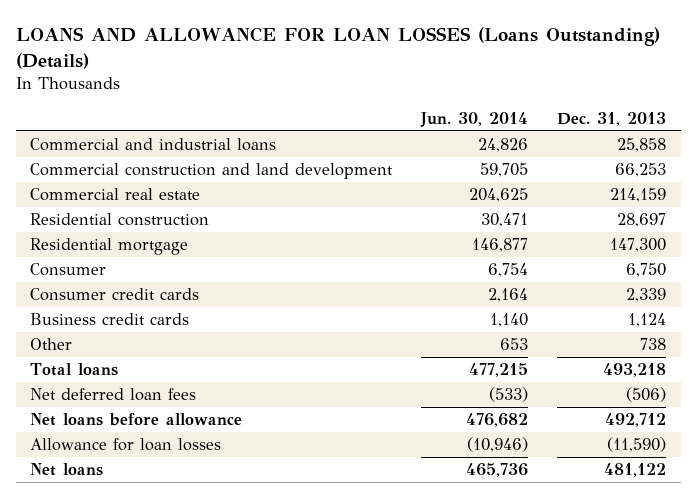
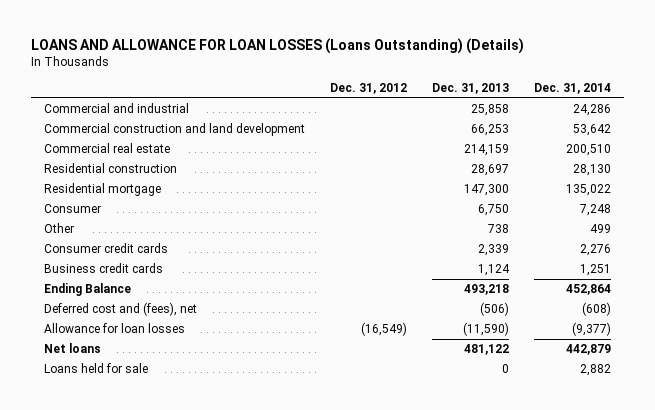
[420,112,529,128] Jun. 30, 2014 -> none
none -> [329,83,407,95] Dec. 31, 2012
none -> [534,83,612,95] Dec. 31, 2014
[30,138,277,152] Commercial and industrial loans -> [43,103,189,114] Commercial and industrial
[30,338,73,351] Other -> [43,223,74,234] Other
[30,413,243,427] Net loans before allowance -> none
[30,363,119,377] Total loans -> [43,283,131,297] Ending Balance
[30,388,197,402] Net deferred loan fees -> [43,302,197,317] Deferred cost and (fees), net
none -> [43,363,148,374] Loans held for sale

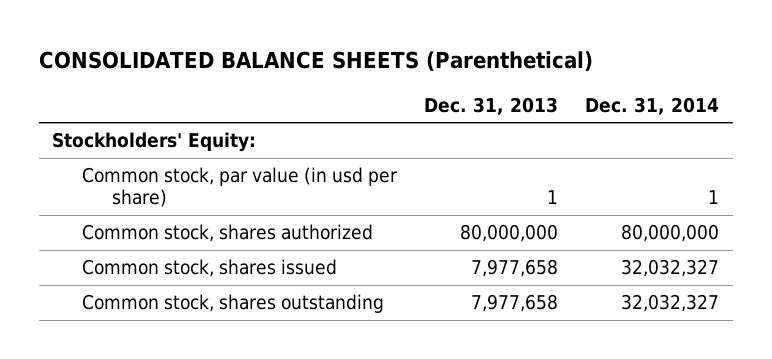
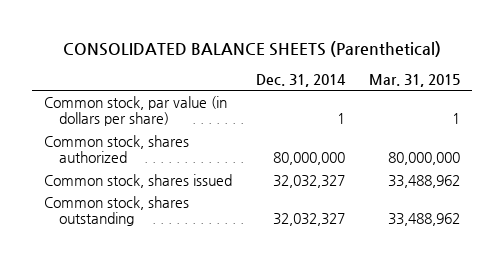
[424,96,559,115] Dec. 31, 2013 -> none
none -> [368,74,460,88] Mar. 31, 2015
[52,132,257,153] Stockholders' Equity: -> none
[82,167,399,208] Common stock, par value (in usd per share) -> [44,96,228,127] Common stock, par value (in dollars per share)

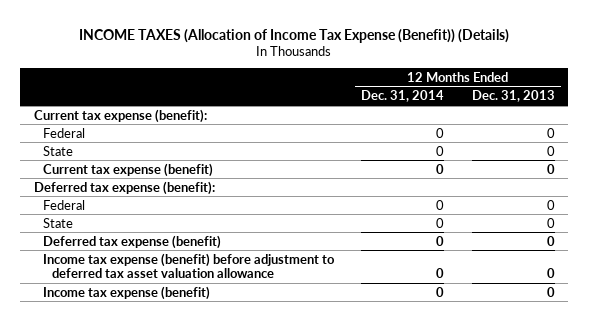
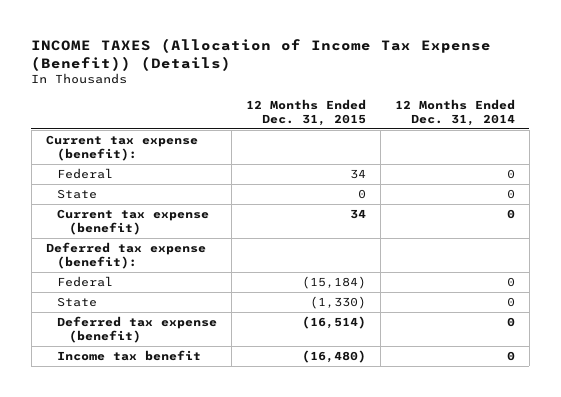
[471,90,555,103] Dec. 31, 2013 -> none
none -> [246,98,367,127] 12 Months Ended Dec. 31, 2015
[43,252,336,279] Income tax expense (benefit) before adjustment to deferred tax asset valuation allowance -> none
[43,285,211,300] Income tax expense (benefit) -> [57,349,202,361] Income tax benefit

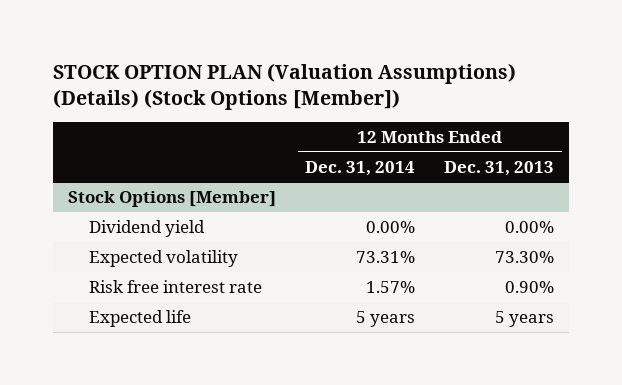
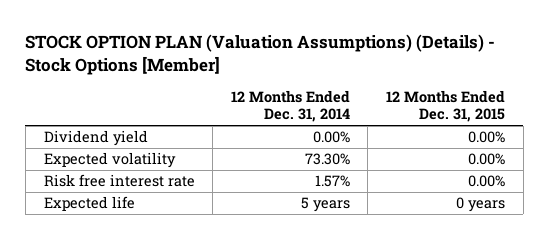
[52,62,516,111] STOCK OPTION PLAN (Valuation Assumptions) (Details) (Stock Options [Member]) -> [25,34,496,76] STOCK OPTION PLAN (Valuation Assumptions) (Details) - Stock Options [Member]
[444,160,555,176] Dec. 31, 2013 -> none
none -> [385,90,505,123] 12 Months Ended Dec. 31, 2015
[67,190,276,207] Stock Options [Member] -> none
[355,250,415,263] 73.31% -> [304,153,350,166] 73.30%

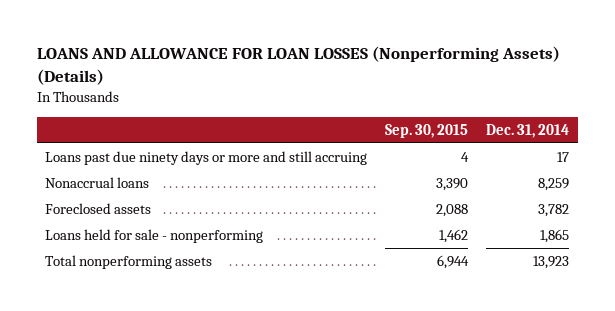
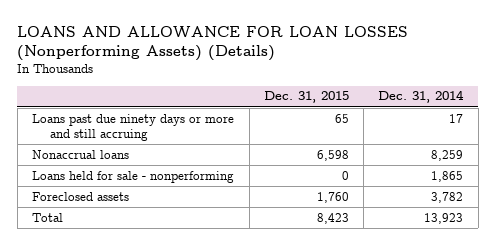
[385,124,469,139] Sep. 30, 2015 -> none
none -> [263,91,349,104] Dec. 31, 2015
[45,202,152,214] Foreclosed assets -> [32,191,130,201] Foreclosed assets
[45,254,213,269] Total nonperforming assets -> [32,212,64,222] Total

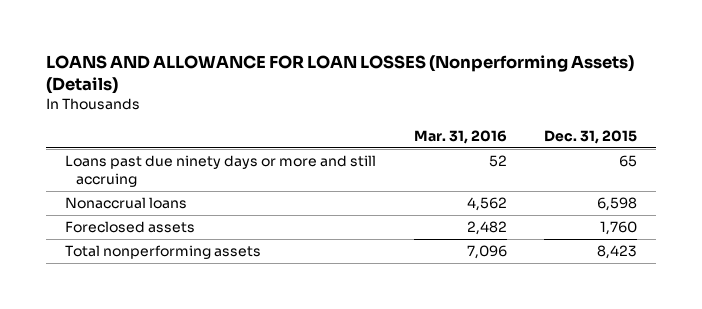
[378,90,465,104] Dec. 31, 2014 -> none
none -> [413,129,507,144] Mar. 31, 2016
[32,170,235,183] Loans held for sale - nonperforming -> none
[32,212,64,222] Total -> [64,245,261,260] Total nonperforming assets

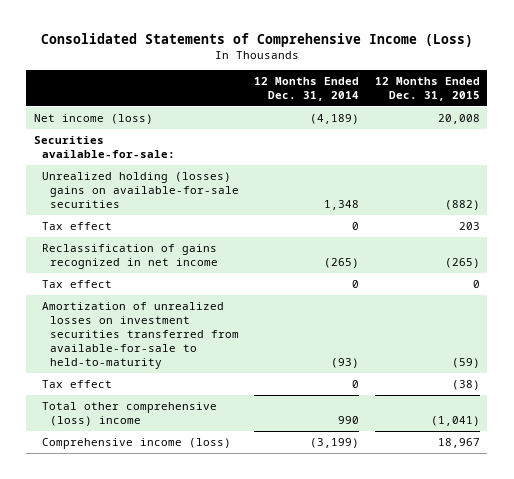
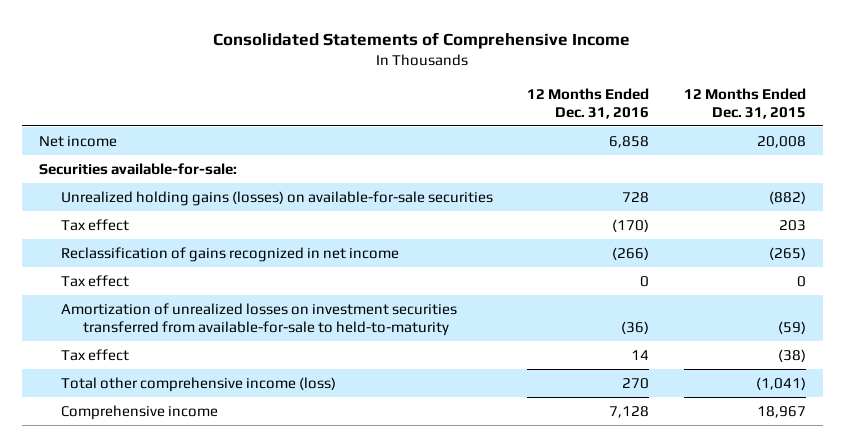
[40,32,473,47] Consolidated Statements of Comprehensive Income (Loss) -> [213,31,631,49] Consolidated Statements of Comprehensive Income
[254,76,360,101] 12 Months Ended Dec. 31, 2014 -> none
none -> [527,87,650,119] 12 Months Ended Dec. 31, 2016
[34,114,154,125] Net income (loss) -> [38,135,117,147] Net income
[41,172,239,208] Unrealized holding (losses) gains on available-for-sale securities -> [61,190,494,206] Unrealized holding gains (losses) on available-for-sale securities
[41,402,217,426] Total other comprehensive (loss) income -> [61,376,337,392] Total other comprehensive income (loss)
[41,438,231,450] Comprehensive income (loss) -> [61,404,219,420] Comprehensive income

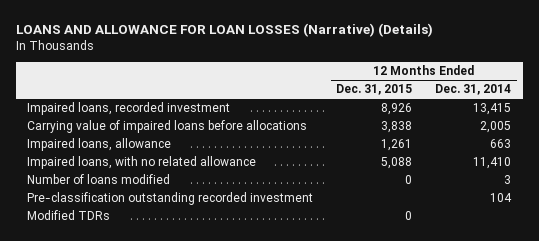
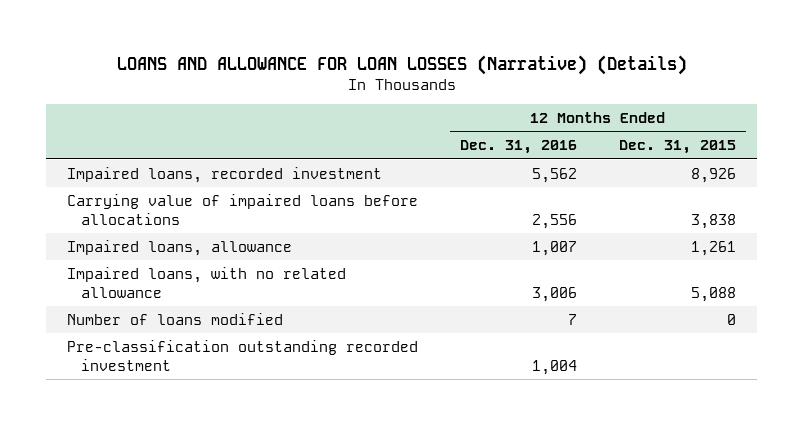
[435,84,512,96] Dec. 31, 2014 -> none
none -> [460,140,578,155] Dec. 31, 2016
[27,210,111,221] Modified TDRs -> none

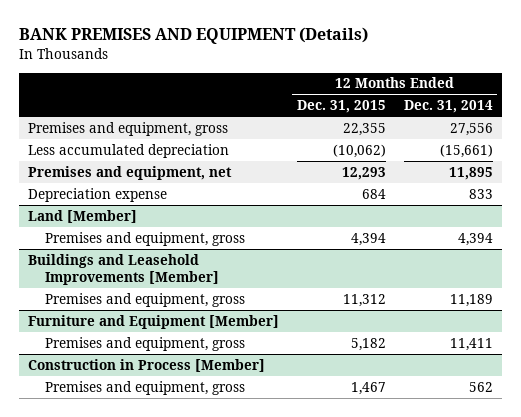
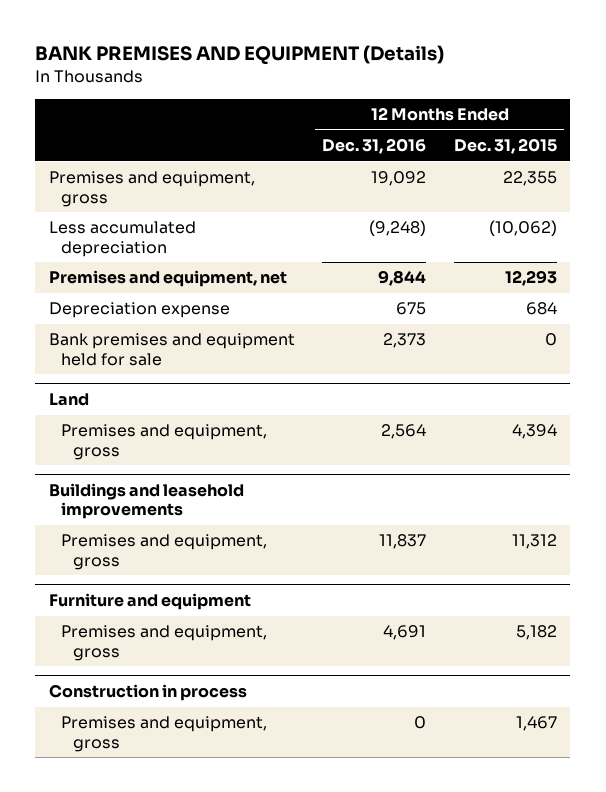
[403,100,493,114] Dec. 31, 2014 -> none
none -> [322,138,427,155] Dec. 31, 2016
none -> [48,333,295,366] Bank premises and equipment held for sale
[27,209,137,223] Land [Member] -> [48,393,89,407] Land
[27,253,219,285] Buildings and Leasehold Improvements [Member] -> [48,483,244,520] Buildings and leasehold improvements
[27,314,279,329] Furniture and Equipment [Member] -> [48,593,251,611] Furniture and equipment
[27,358,265,372] Construction in Process [Member] -> [48,684,247,702] Construction in process

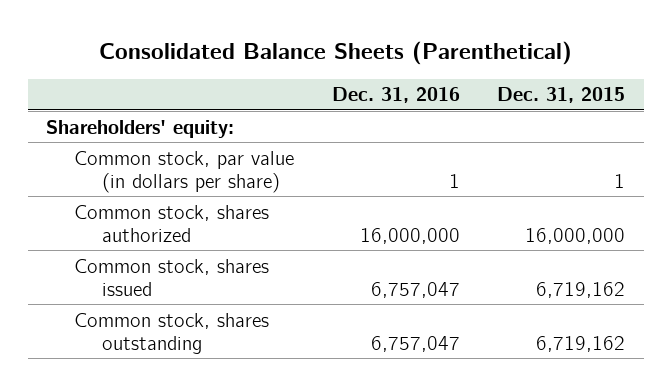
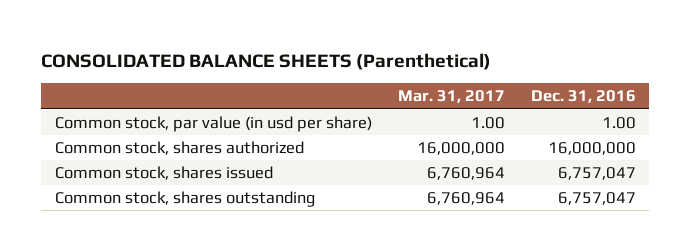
[98,40,572,65] Consolidated Balance Sheets (Parenthetical) -> [41,52,492,70] CONSOLIDATED BALANCE SHEETS (Parenthetical)
[497,87,626,104] Dec. 31, 2015 -> none
none -> [397,90,505,104] Mar. 31, 2017
[46,119,235,138] Shareholders' equity: -> none
[74,150,295,193] Common stock, par value (in dollars per share) -> [54,116,372,133] Common stock, par value (in usd per share)
[448,173,460,188] 1 -> [601,117,636,130] 1.00

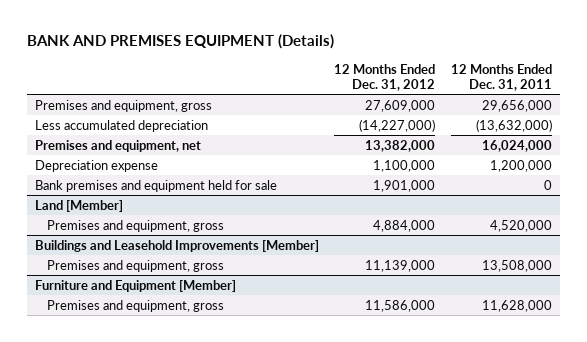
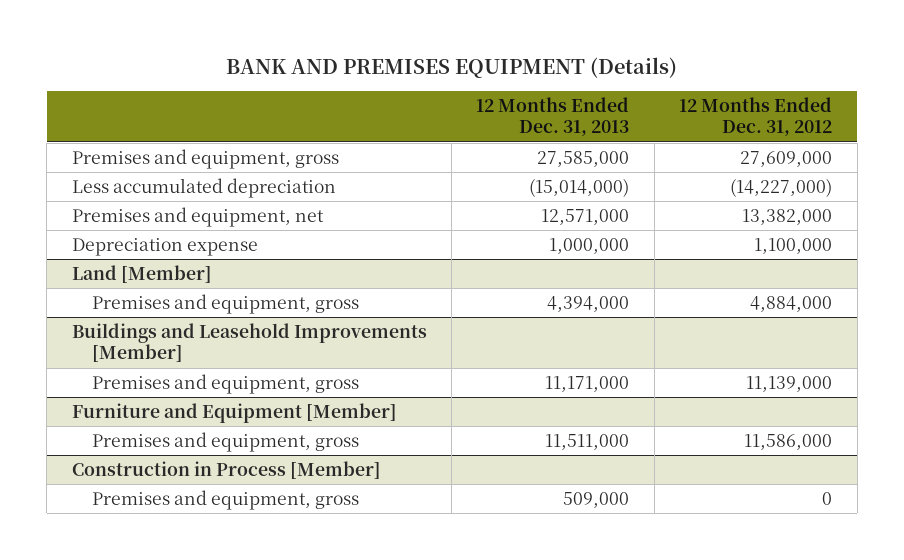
[450,63,552,91] 12 Months Ended Dec. 31, 2011 -> none
none -> [476,97,630,137] 12 Months Ended Dec. 31, 2013
[34,179,277,192] Bank premises and equipment held for sale -> none
none -> [71,461,381,480] Construction in Process [Member]
none -> [91,490,359,511] Premises and equipment, gross

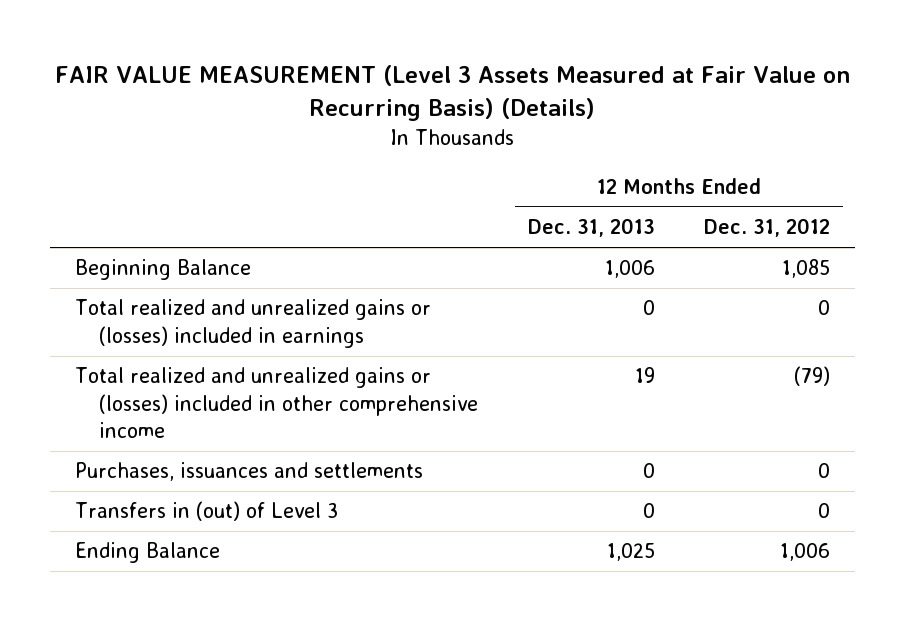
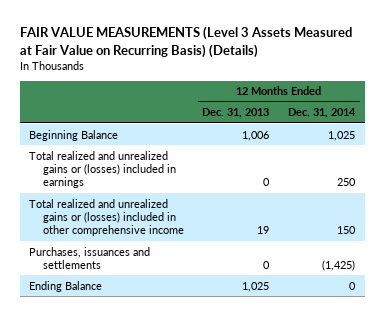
[55,65,851,122] FAIR VALUE MEASUREMENT (Level 3 Assets Measured at Fair Value on Recurring Basis) (Details) -> [20,26,353,58] FAIR VALUE MEASUREMENTS (Level 3 Assets Measured at Fair Value on Recurring Basis) (Details)
[704,218,831,238] Dec. 31, 2012 -> none
none -> [288,108,357,119] Dec. 31, 2014
[74,501,338,522] Transfers in (out) of Level 3 -> none

